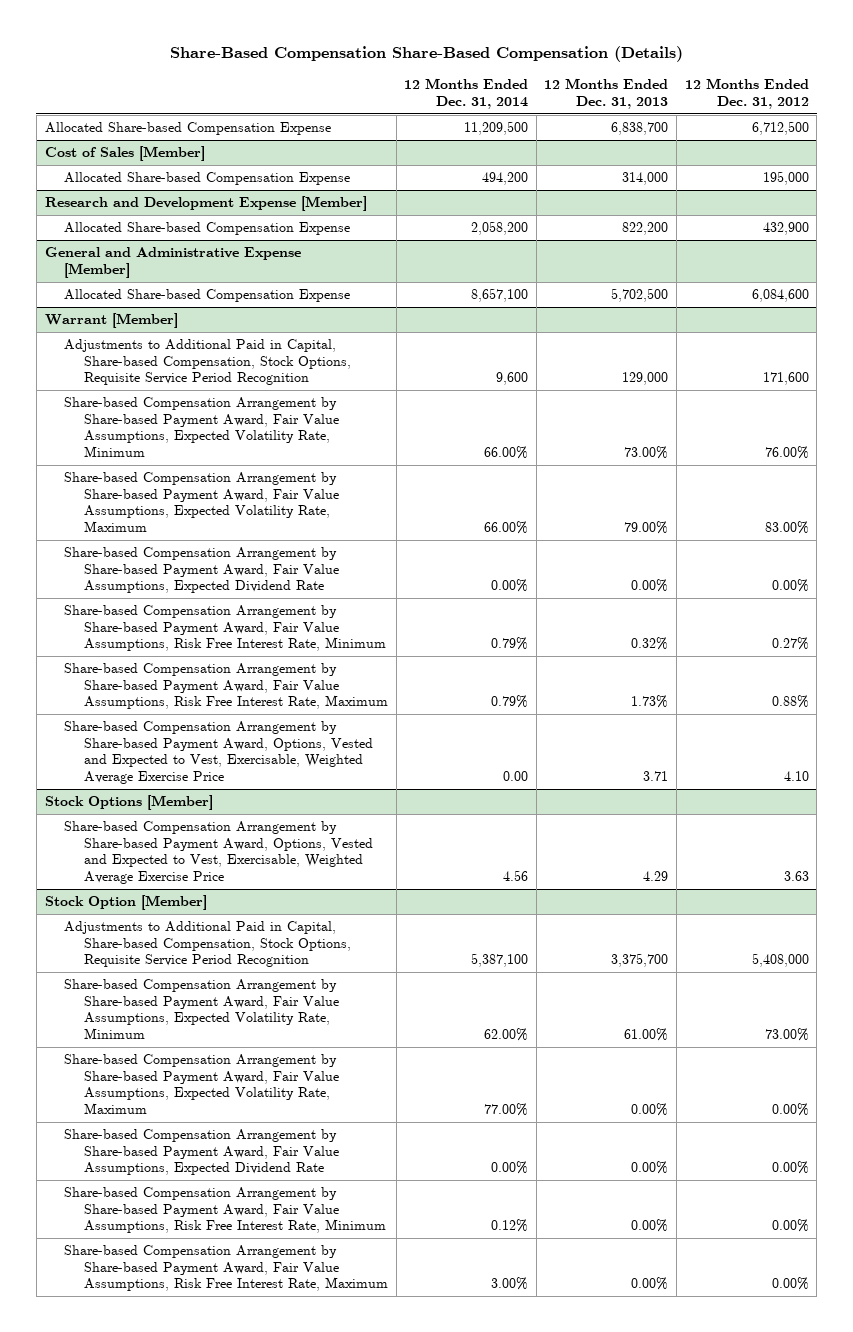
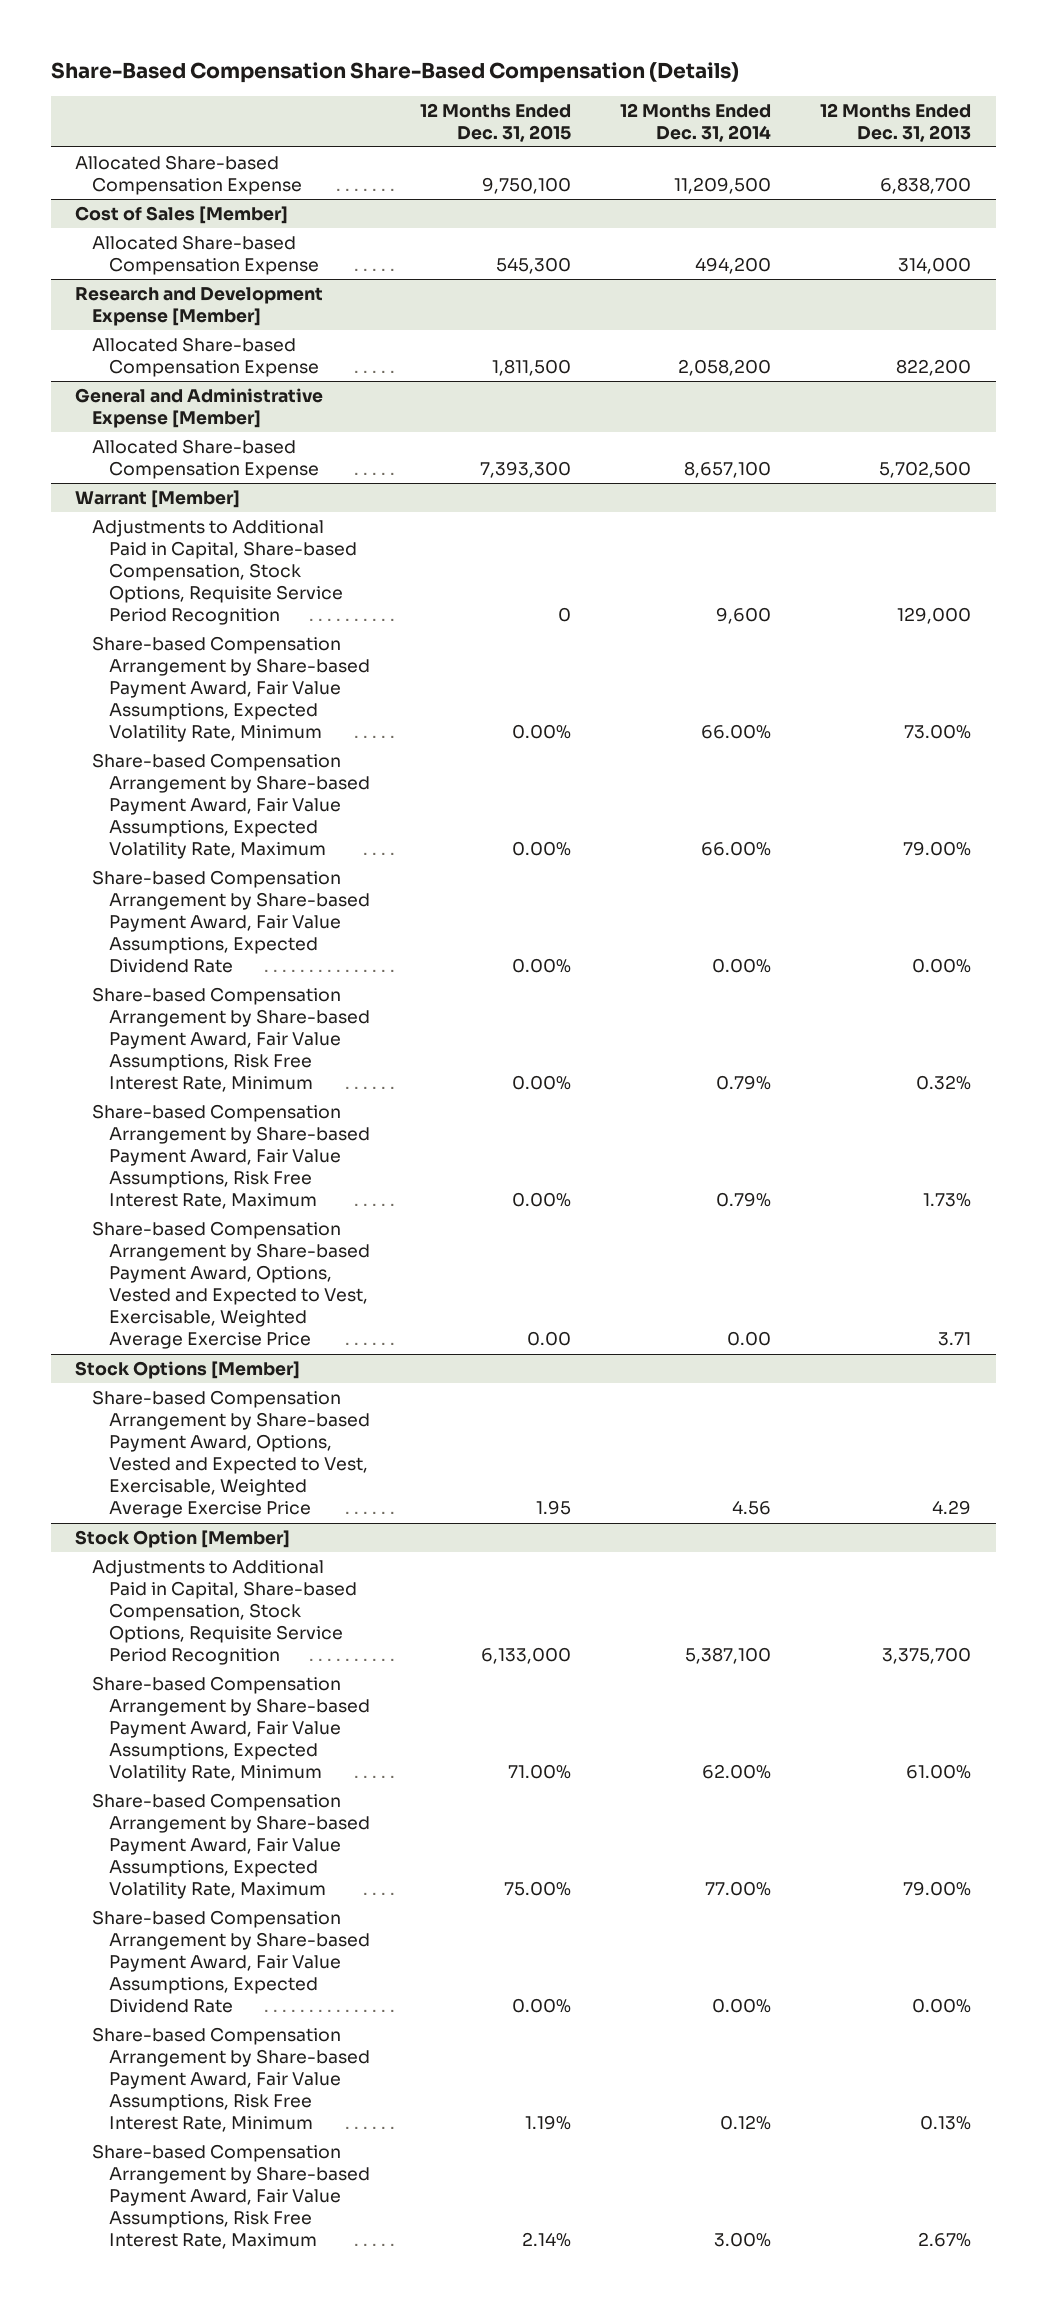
[684,78,809,109] 12 Months Ended Dec. 31, 2012 -> none
none -> [419,102,571,142] 12 Months Ended Dec. 31, 2015
[631,1102,669,1116] 0.00% -> [903,1881,972,1897] 79.00%
[631,1219,669,1233] 0.00% -> [920,2115,972,2131] 0.13%
[631,1277,669,1291] 0.00% -> [918,2232,972,2248] 2.67%

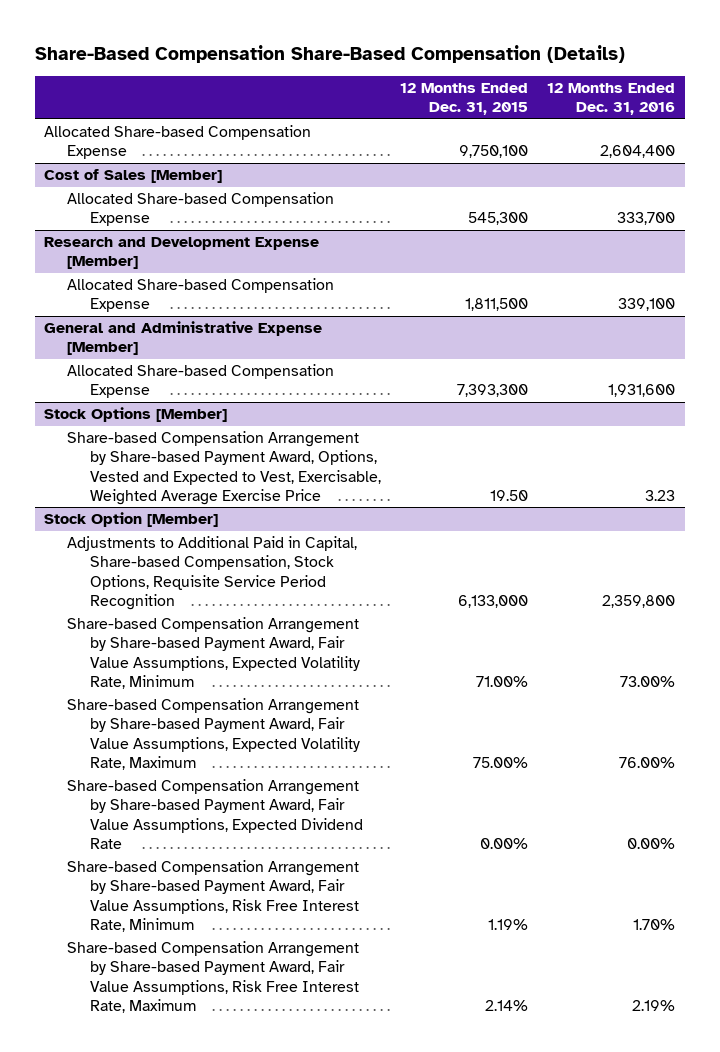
[619,102,771,142] 12 Months Ended Dec. 31, 2014 -> none
[820,102,972,142] 12 Months Ended Dec. 31, 2013 -> none
none -> [547,83,676,116] 12 Months Ended Dec. 31, 2016
[75,489,241,508] Warrant [Member] -> none
[92,518,358,626] Adjustments to Additional Paid in Capital, Share-based Compensation, Stock Options, Requisite Service Period Recognition -> none
[92,635,371,743] Share-based Compensation Arrangement by Share-based Payment Award, Fair Value Assumptions, Expected Volatility Rate, Minimum -> none
[92,752,371,860] Share-based Compensation Arrangement by Share-based Payment Award, Fair Value Assumptions, Expected Volatility Rate, Maximum -> none
[92,869,371,974] Share-based Compensation Arrangement by Share-based Payment Award, Fair Value Assumptions, Expected Dividend Rate -> none
[92,986,371,1093] Share-based Compensation Arrangement by Share-based Payment Award, Fair Value Assumptions, Risk Free Interest Rate, Minimum -> none
[92,1103,371,1210] Share-based Compensation Arrangement by Share-based Payment Award, Fair Value Assumptions, Risk Free Interest Rate, Maximum -> none
[92,1220,371,1350] Share-based Compensation Arrangement by Share-based Payment Award, Options, Vested and Expected to Vest, Exercisable, Weighted Average Exercise Price -> none
[535,1500,571,1516] 1.95 -> [489,489,528,501] 19.50

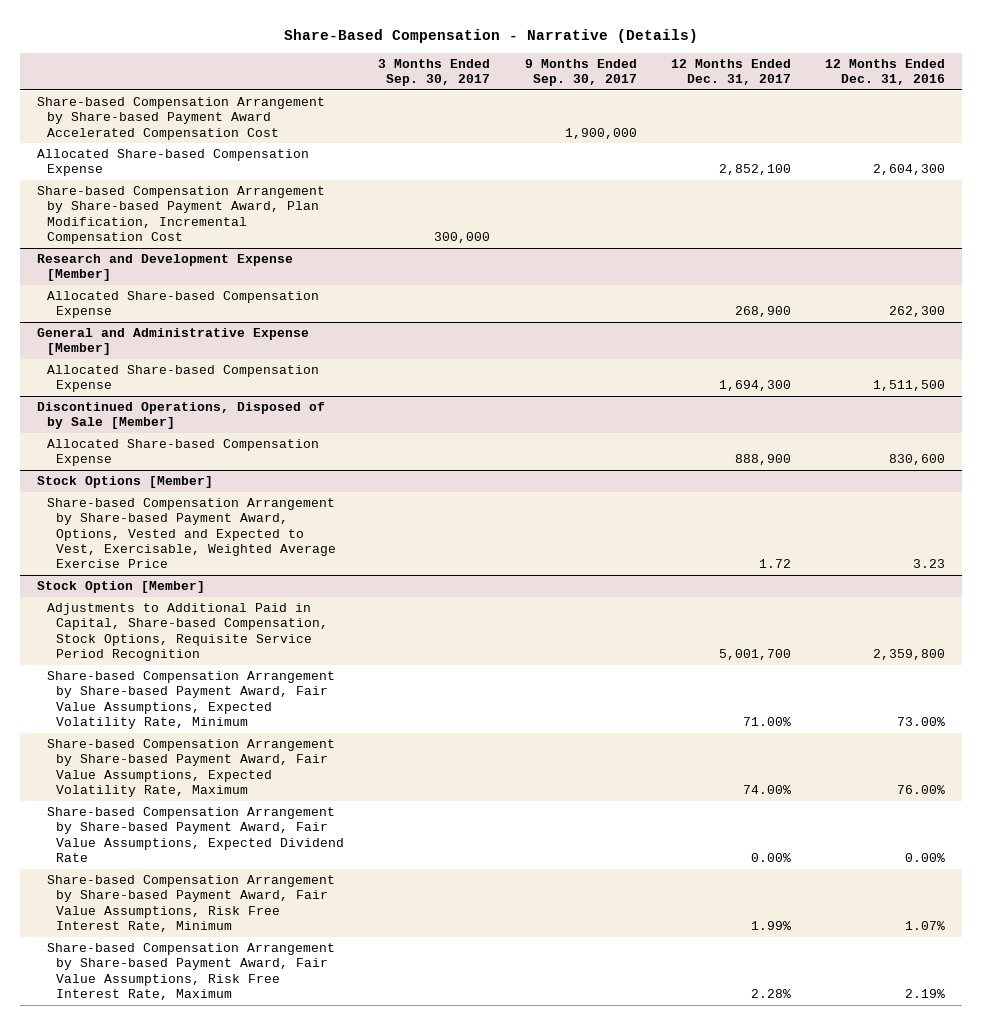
[34,44,625,63] Share-Based Compensation Share-Based Compensation (Details) -> [284,29,699,44] Share-Based Compensation - Narrative (Details)
[399,83,528,116] 12 Months Ended Dec. 31, 2015 -> none
none -> [378,58,491,87] 3 Months Ended Sep. 30, 2017
none -> [524,58,637,87] 9 Months Ended Sep. 30, 2017
none -> [670,58,791,86] 12 Months Ended Dec. 31, 2017
[44,169,223,184] Cost of Sales [Member] -> none
[67,192,335,227] Allocated Share-based Compensation Expense -> none
none -> [37,97,326,140] Share-based Compensation Arrangement by Share-based Payment Award Accelerated Compensation Cost
[600,145,676,159] 2,604,400 -> [873,164,946,176] 2,604,300
none -> [37,186,326,245] Share-based Compensation Arrangement by Share-based Payment Award, Plan Modification, Incremental Compensation Cost
[618,298,676,312] 339,100 -> [889,306,946,318] 262,300
[608,384,676,398] 1,931,600 -> [873,380,946,392] 1,511,500
none -> [37,402,326,430] Discontinued Operations, Disposed of by Sale [Member]
none -> [46,439,319,467] Allocated Share-based Compensation Expense
[633,918,676,930] 1.70% -> [905,921,946,931] 1.07%

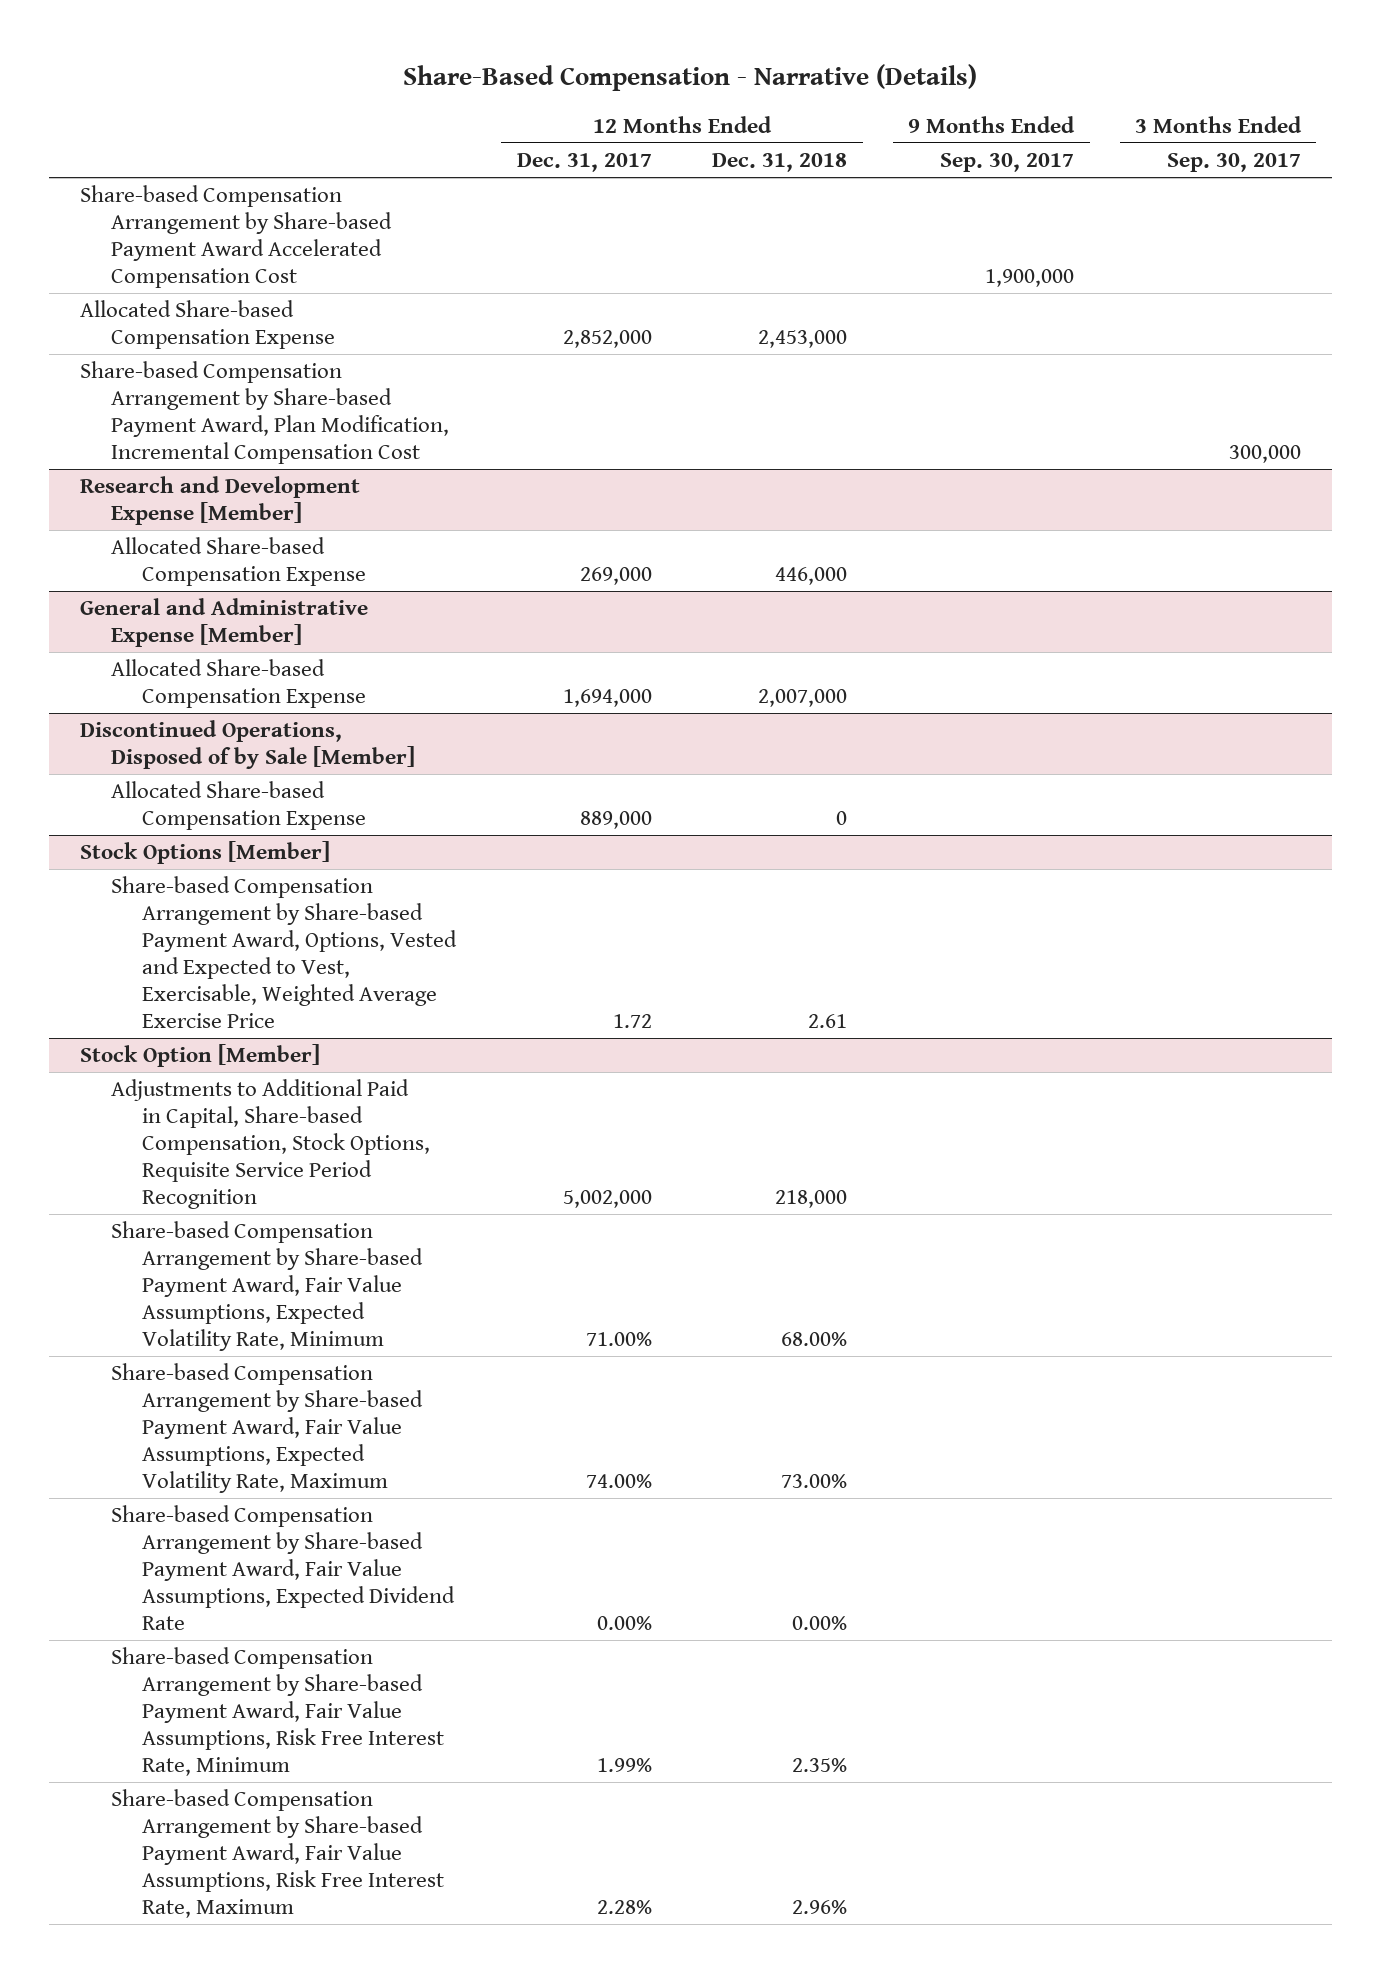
[825,58,946,86] 12 Months Ended Dec. 31, 2016 -> none
none -> [712,153,848,173] Dec. 31, 2018
[718,164,791,176] 2,852,100 -> [562,330,652,349] 2,852,000
[734,306,791,318] 268,900 -> [579,567,652,586] 269,000
[718,380,791,392] 1,694,300 -> [562,689,652,708] 1,694,000
[734,454,791,466] 888,900 -> [579,811,652,830] 889,000
[718,649,791,661] 5,001,700 -> [562,1190,652,1209] 5,002,000

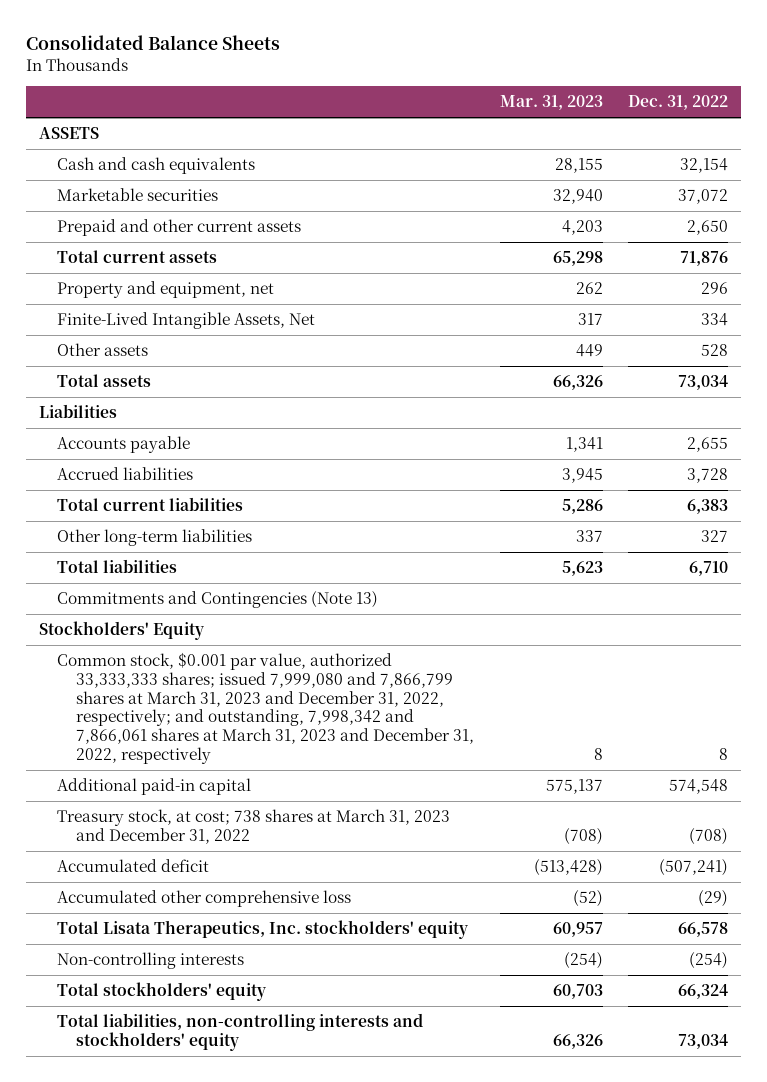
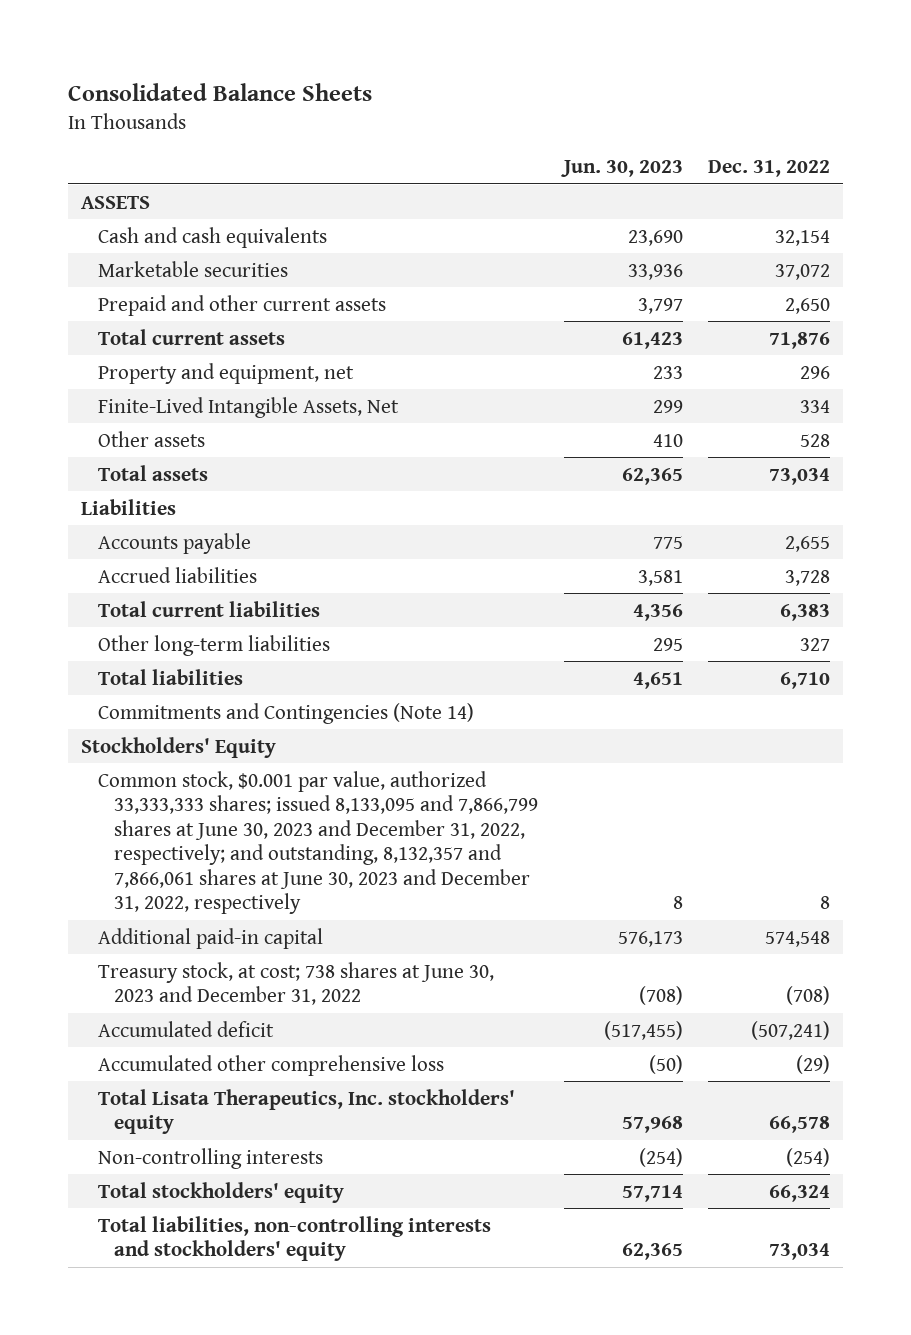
[499,95,603,111] Mar. 31, 2023 -> none
none -> [560,160,683,178] Jun. 30, 2023
[57,591,379,609] Commitments and Contingencies (Note 13) -> [97,702,474,724] Commitments and Contingencies (Note 14)
[57,652,475,764] Common stock, $0.001 par value, authorized 33,333,333 shares; issued 7,999,080 and 7,866,799 shares at March 31, 2023 and December 31, 2022, respectively; and outstanding, 7,998,342 and 7,866,061 shares at March 31, 2023 and December 31, 2022, respectively -> [97,770,539,915] Common stock, $0.001 par value, authorized 33,333,333 shares; issued 8,133,095 and 7,866,799 shares at June 30, 2023 and December 31, 2022, respectively; and outstanding, 8,132,357 and 7,866,061 shares at June 30, 2023 and December 31, 2022, respectively
[57,809,451,844] Treasury stock, at cost; 738 shares at March 31, 2023 and December 31, 2022 -> [97,961,494,1006] Treasury stock, at cost; 738 shares at June 30, 2023 and December 31, 2022

